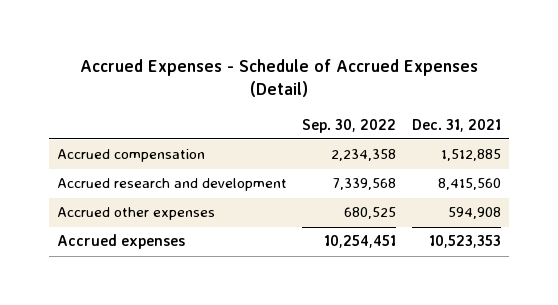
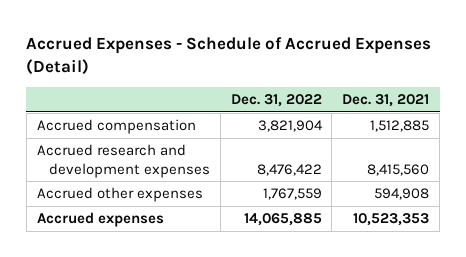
[302,118,397,133] Sep. 30, 2022 -> none
none -> [230,93,322,107] Dec. 31, 2022
[56,178,287,192] Accrued research and development -> [36,144,210,178] Accrued research and development expenses

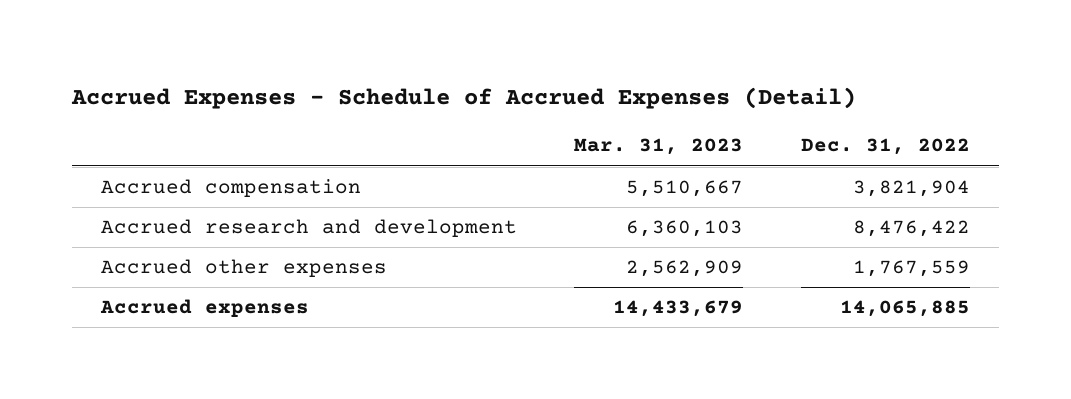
[342,93,430,107] Dec. 31, 2021 -> none
none -> [574,138,744,156] Mar. 31, 2023
[36,144,210,178] Accrued research and development expenses -> [100,219,517,238] Accrued research and development

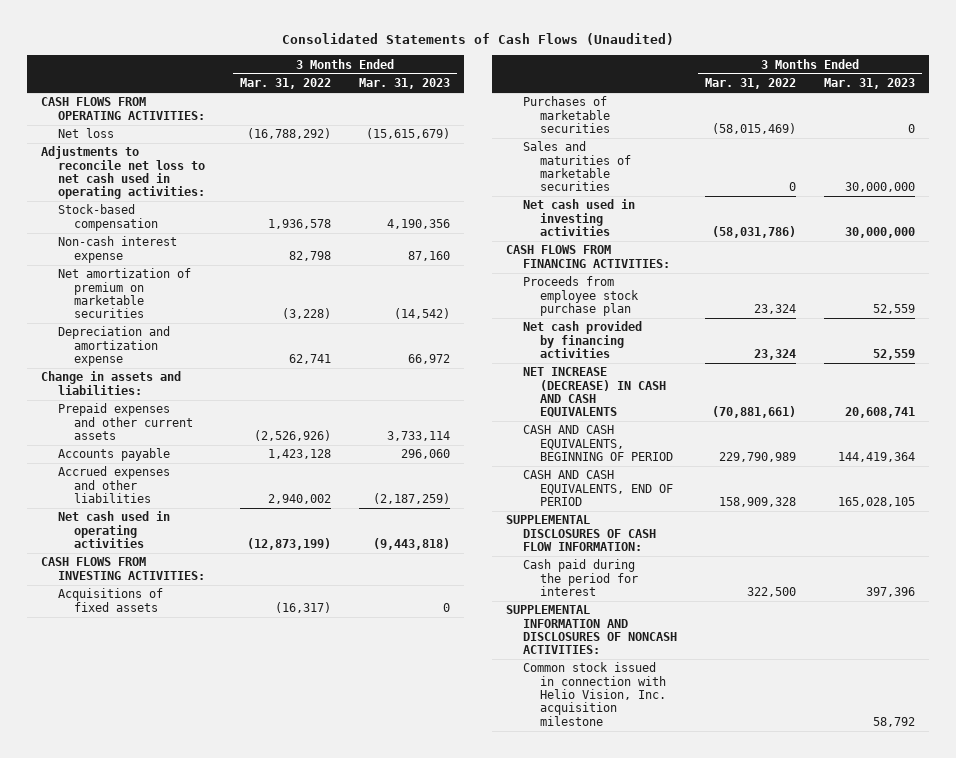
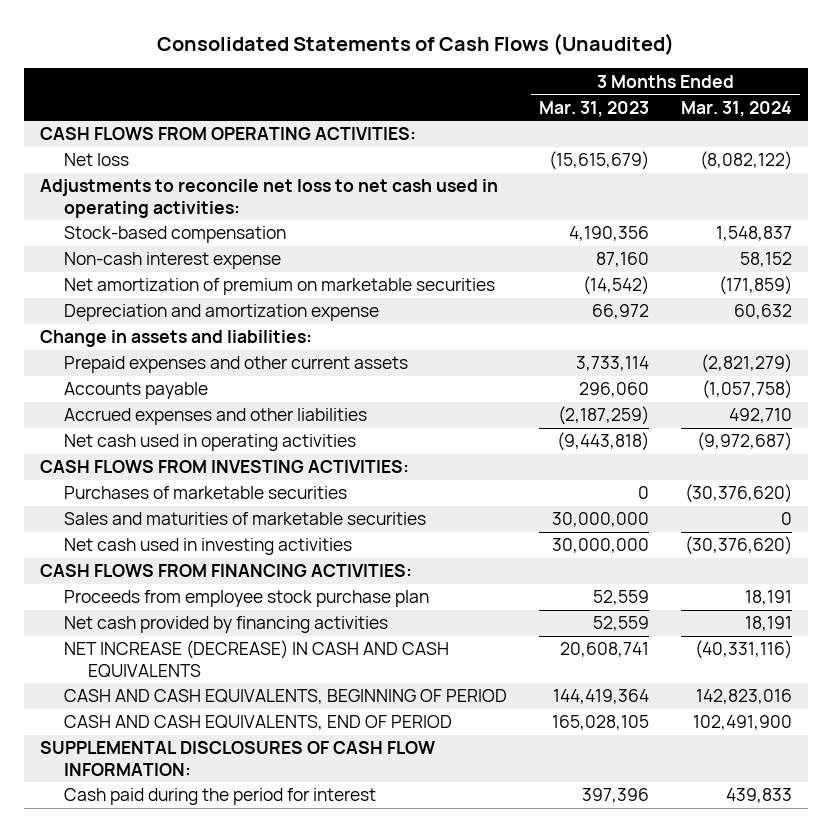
[239,77,331,89] Mar. 31, 2022 -> none
none -> [681,100,793,117] Mar. 31, 2024
[57,588,163,612] Acquisitions of fixed assets -> none
[505,605,677,655] SUPPLEMENTAL INFORMATION AND DISCLOSURES OF NONCASH ACTIVITIES: -> none
[522,662,666,726] Common stock issued in connection with Helio Vision, Inc. acquisition milestone -> none

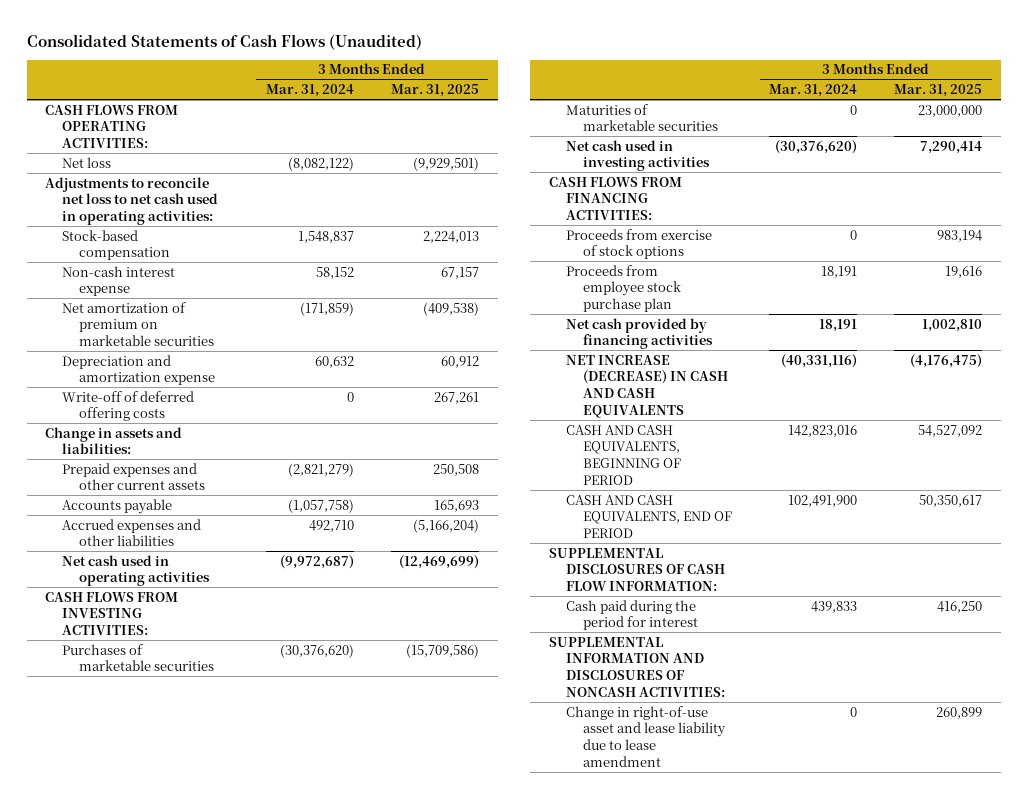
[539,100,650,117] Mar. 31, 2023 -> none
none -> [391,83,480,97] Mar. 31, 2025
none -> [62,390,195,422] Write-off of deferred offering costs
[63,512,426,526] Sales and maturities of marketable securities -> [565,103,718,132] Maturities of marketable securities
none -> [565,228,712,260] Proceeds from exercise of stock options
none -> [548,636,725,697] SUPPLEMENTAL INFORMATION AND DISCLOSURES OF NONCASH ACTIVITIES:
none -> [565,705,726,767] Change in right-of-use asset and lease liability due to lease amendment

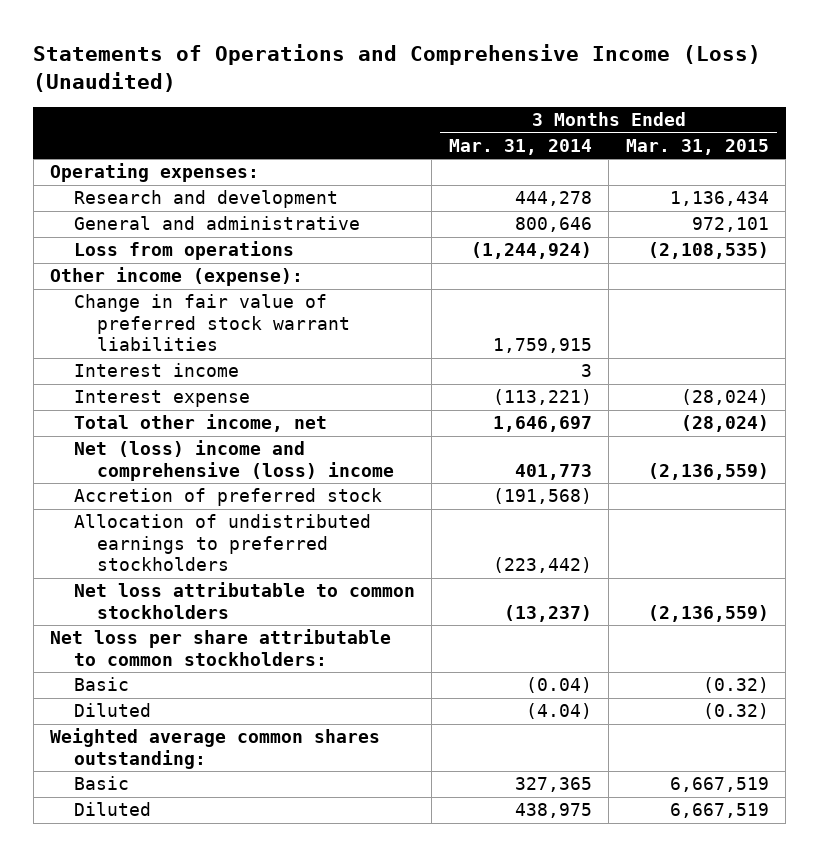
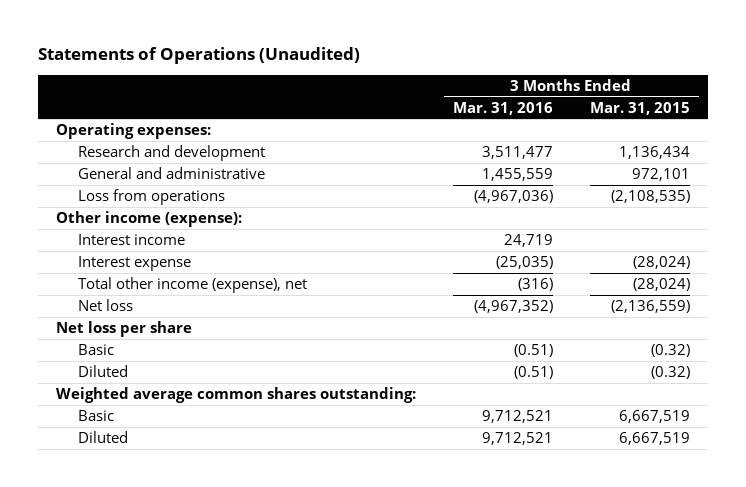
[33,43,762,92] Statements of Operations and Comprehensive Income (Loss) (Unaudited) -> [37,47,360,65] Statements of Operations (Unaudited)
[448,138,592,155] Mar. 31, 2014 -> none
none -> [453,101,554,115] Mar. 31, 2016
[73,294,351,352] Change in fair value of preferred stock warrant liabilities -> none
[73,488,382,507] Accretion of preferred stock -> none
[73,514,371,572] Allocation of undistributed earnings to preferred stockholders -> none
[73,582,415,619] Net loss attributable to common stockholders -> none
[73,414,327,433] Total other income, net -> [78,277,308,294] Total other income (expense), net
[73,440,395,481] Net (loss) income and comprehensive (loss) income -> [78,299,134,312] Net loss
[50,629,392,666] Net loss per share attributable to common stockholders: -> [56,321,193,338] Net loss per share

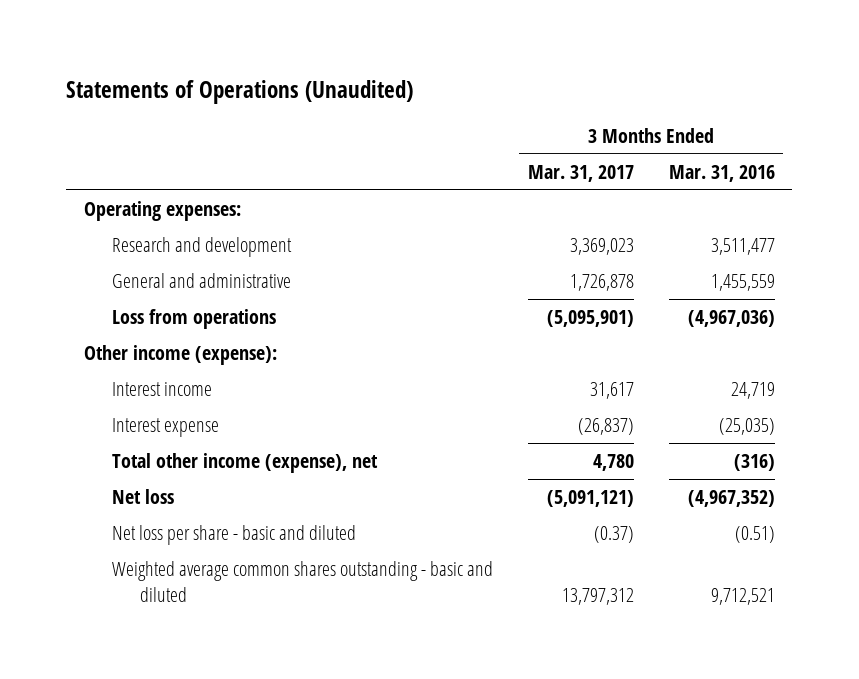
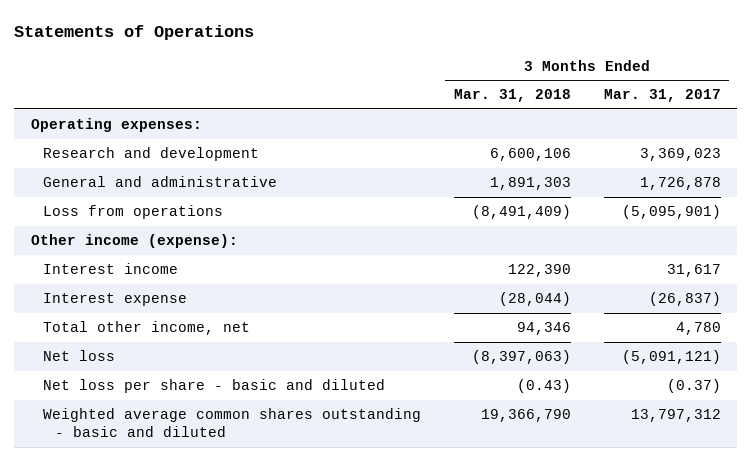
[66,79,414,104] Statements of Operations (Unaudited) -> [14,24,255,40] Statements of Operations
[668,164,775,182] Mar. 31, 2016 -> none
none -> [453,89,571,103] Mar. 31, 2018
[111,453,378,474] Total other income (expense), net -> [42,321,250,336] Total other income, net

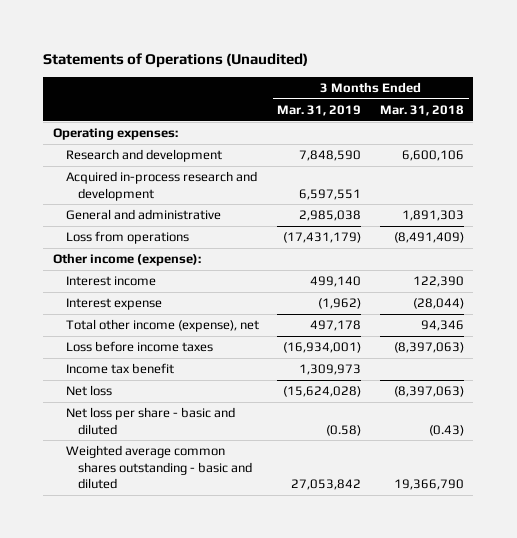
[14,24,255,40] Statements of Operations -> [43,52,309,68] Statements of Operations (Unaudited)
[603,89,721,103] Mar. 31, 2017 -> none
none -> [277,104,362,116] Mar. 31, 2019
none -> [65,171,257,201] Acquired in-process research and development
[42,321,250,336] Total other income, net -> [65,319,259,333] Total other income (expense), net
none -> [65,341,213,353] Loss before income taxes
none -> [65,363,174,375] Income tax benefit

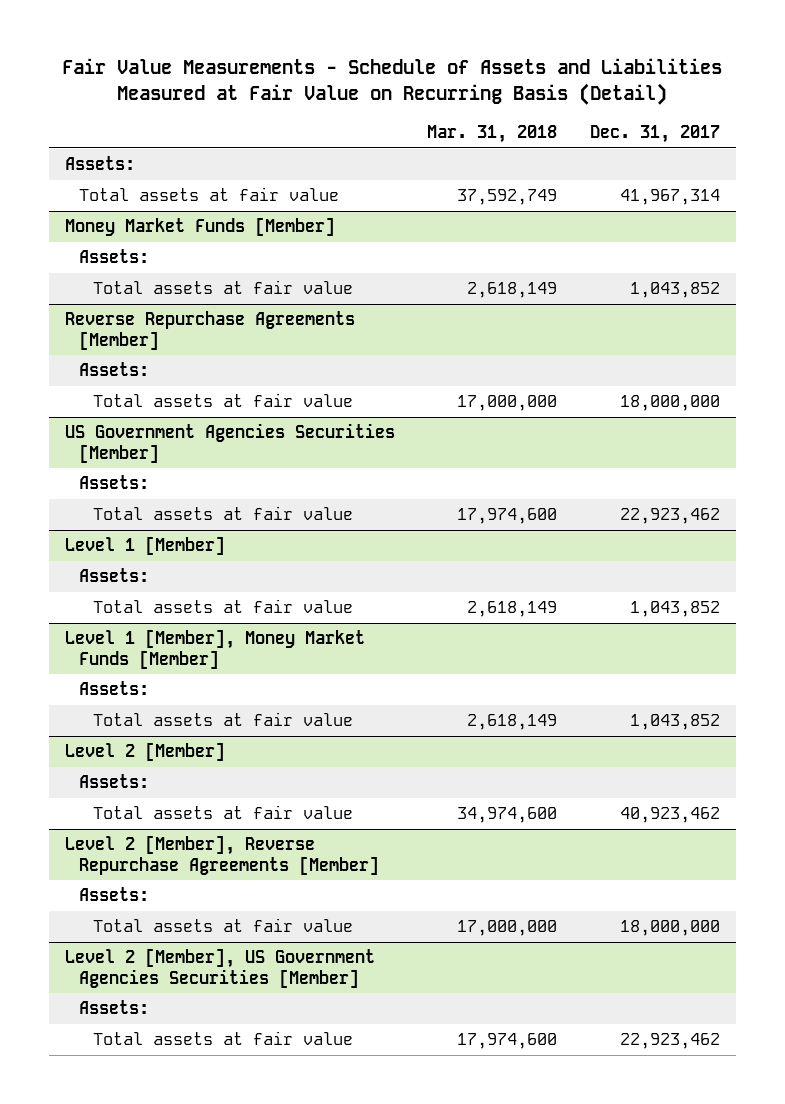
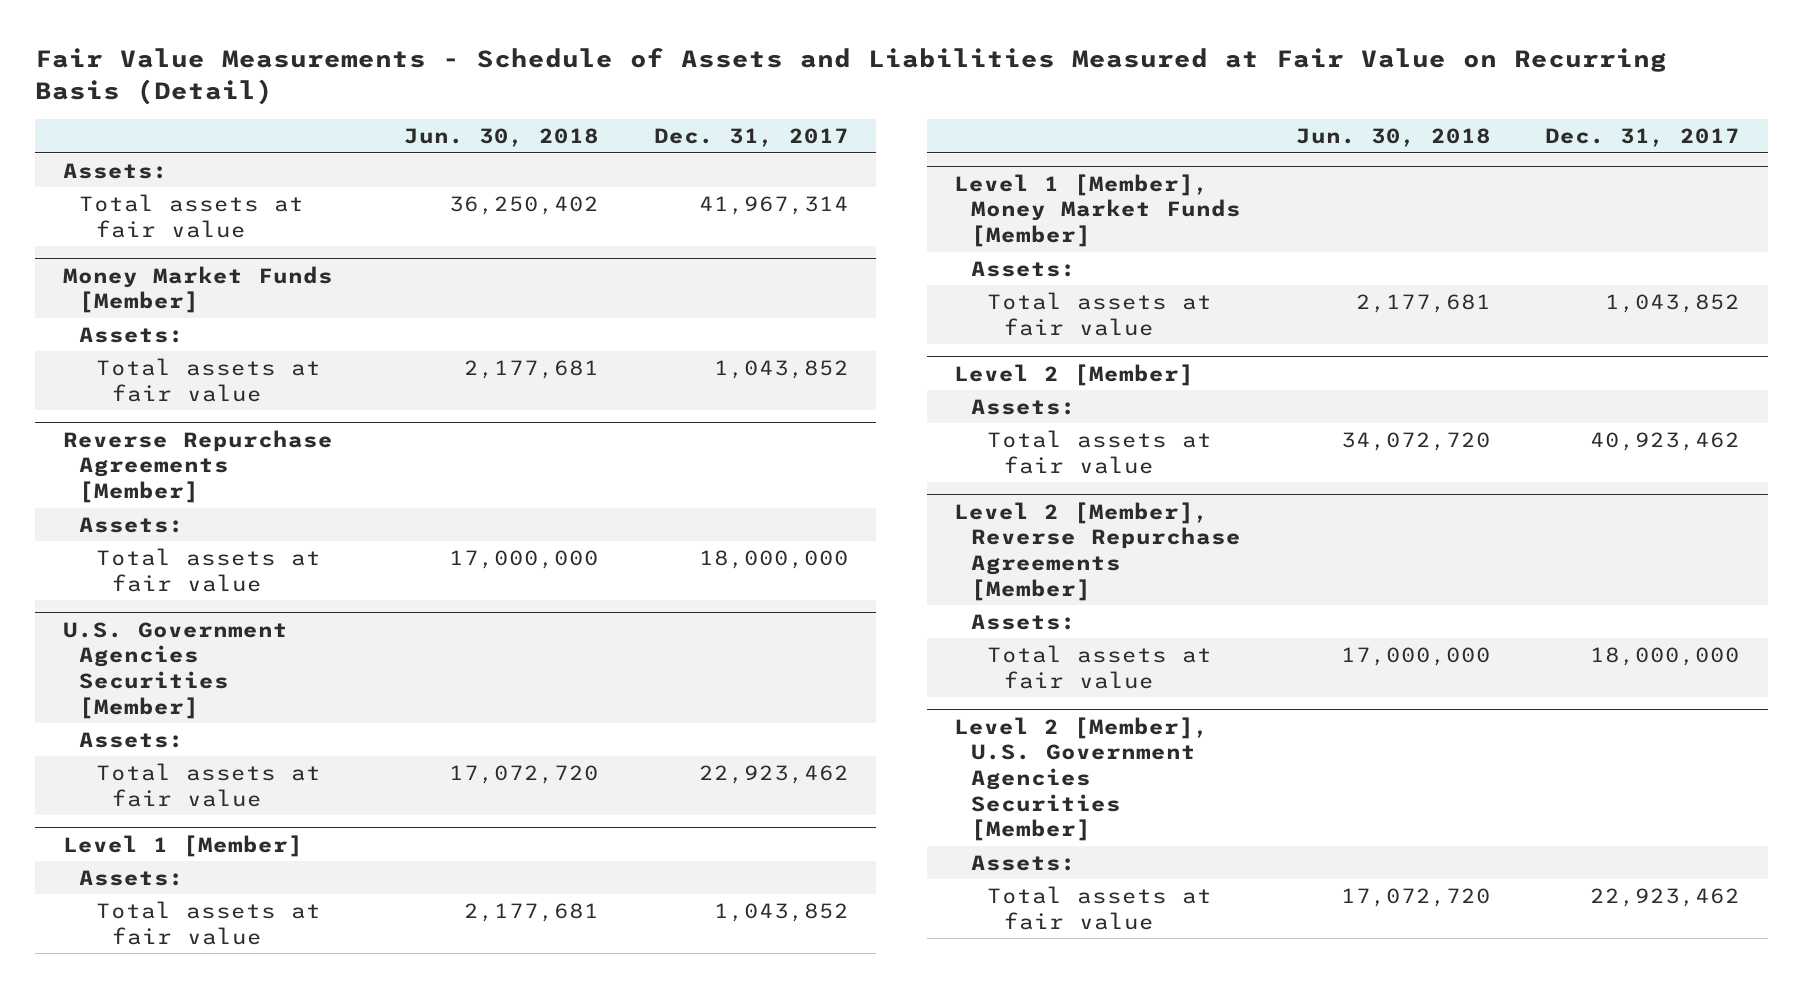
[427,124,558,143] Mar. 31, 2018 -> none
none -> [403,128,599,148] Jun. 30, 2018
[64,423,395,463] US Government Agencies Securities [Member] -> [62,621,288,719] U.S. Government Agencies Securities [Member]
[64,948,375,988] Level 2 [Member], US Government Agencies Securities [Member] -> [954,716,1210,842] Level 2 [Member], U.S. Government Agencies Securities [Member]

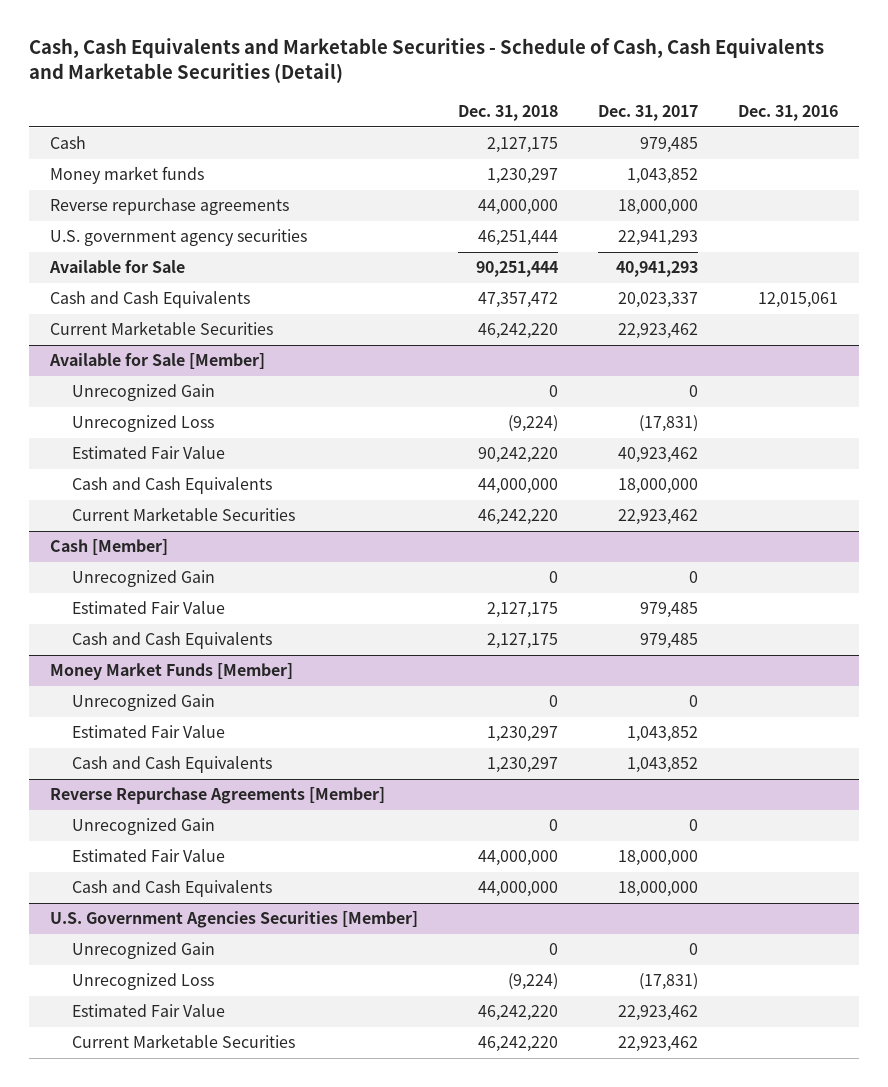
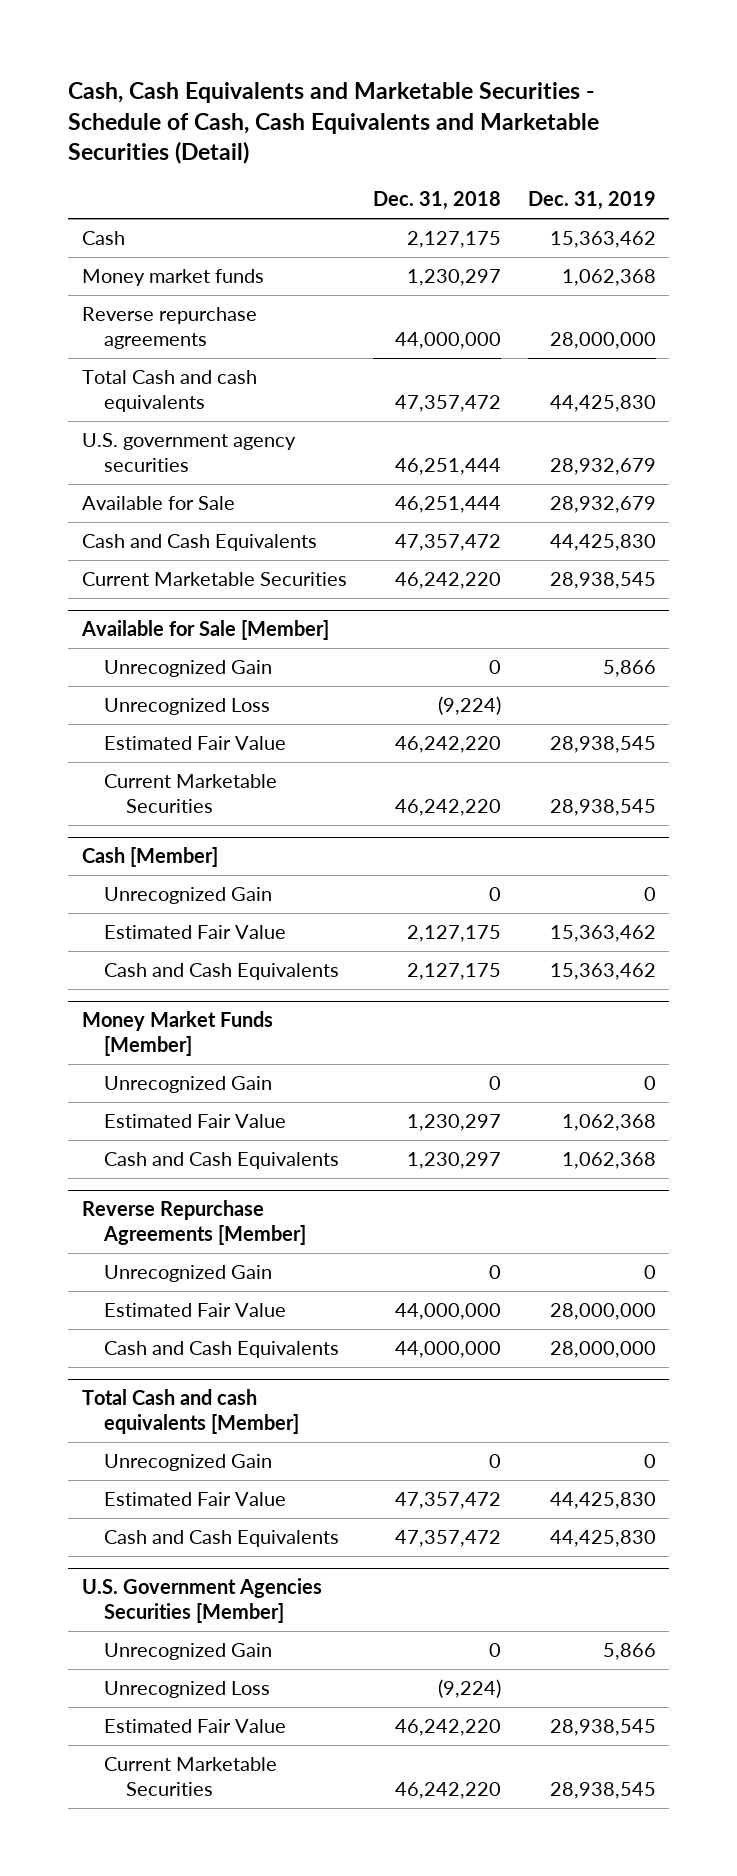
[598,104,699,121] Dec. 31, 2017 -> none
[738,104,839,121] Dec. 31, 2016 -> none
none -> [527,191,656,211] Dec. 31, 2019
none -> [81,370,257,412] Total Cash and cash equivalents
[475,261,558,278] 90,251,444 -> [395,496,502,514] 46,251,444
[72,477,273,495] Cash and Cash Equivalents -> none
[477,447,558,464] 90,242,220 -> [395,736,502,754] 46,242,220
none -> [81,1389,299,1435] Total Cash and cash equivalents [Member]
none -> [103,1454,272,1472] Unrecognized Gain
none -> [103,1492,286,1507] Estimated Fair Value
none -> [103,1530,339,1548] Cash and Cash Equivalents

